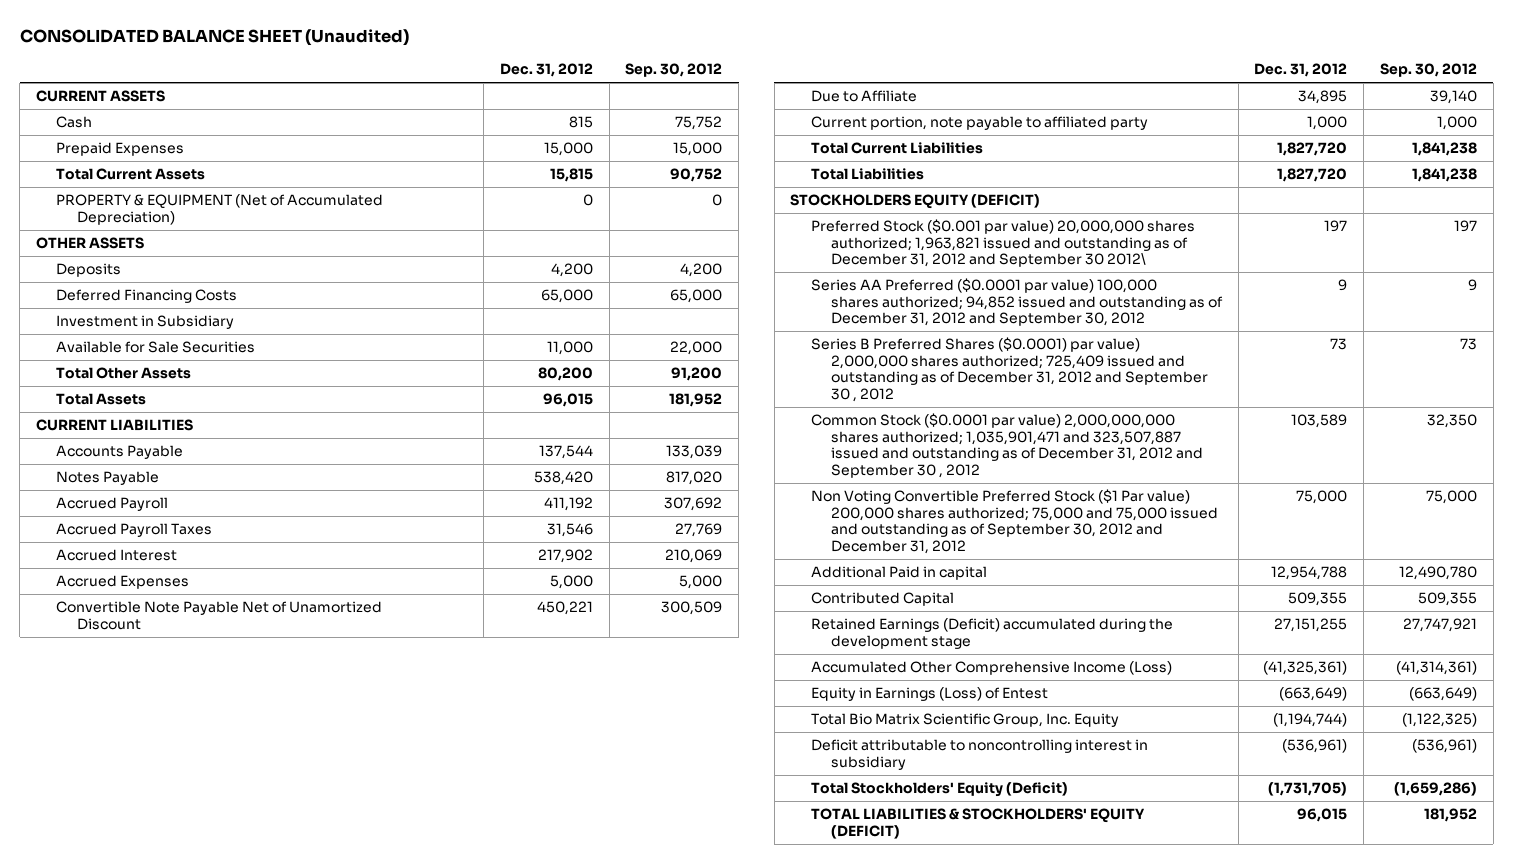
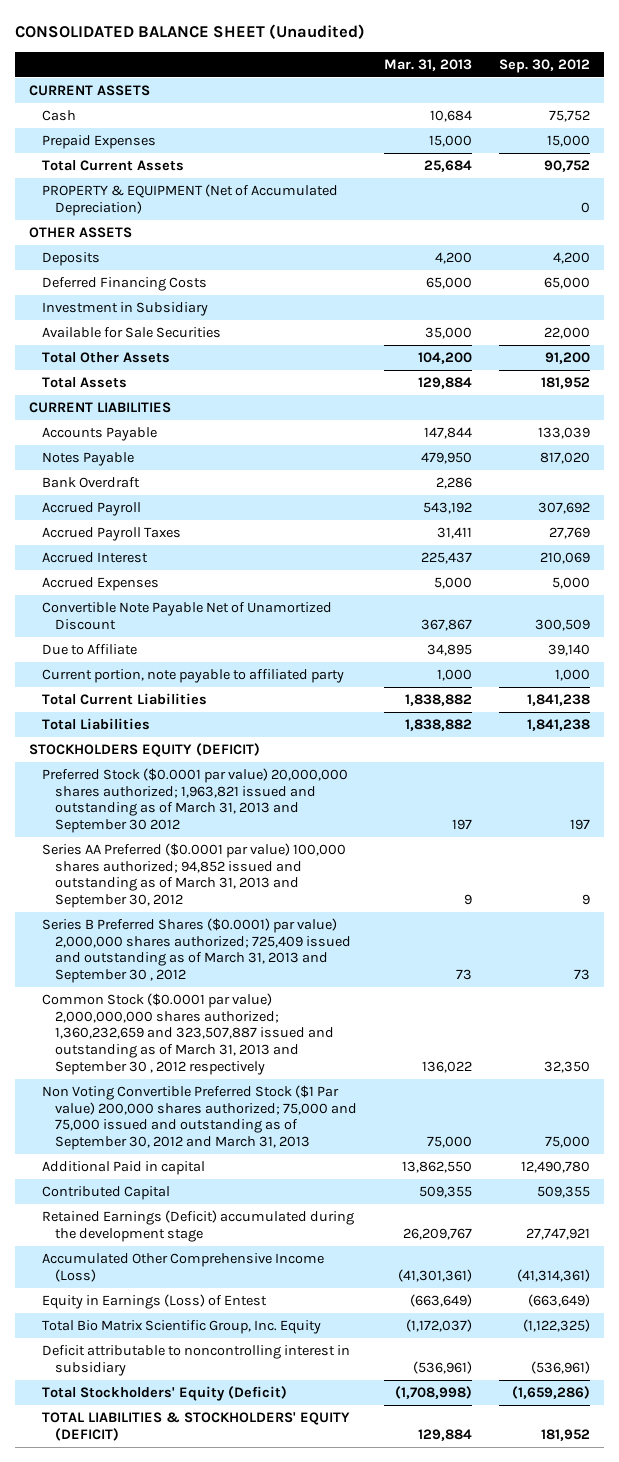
[499,63,593,78] Dec. 31, 2012 -> none
none -> [384,58,473,71] Mar. 31, 2013
none -> [42,477,141,489] Bank Overdraft
[810,219,1195,268] Preferred Stock ($0.001 par value) 20,000,000 shares authorized; 1,963,821 issued and outstanding as of December 31, 2012 and September 30 2012\ -> [42,768,349,834] Preferred Stock ($0.0001 par value) 20,000,000 shares authorized; 1,963,821 issued and outstanding as of March 31, 2013 and September 30 2012
[810,278,1224,327] Series AA Preferred ($0.0001 par value) 100,000 shares authorized; 94,852 issued and outstanding as of December 31, 2012 and September 30, 2012 -> [42,843,347,909] Series AA Preferred ($0.0001 par value) 100,000 shares authorized; 94,852 issued and outstanding as of March 31, 2013 and September 30, 2012
[810,337,1209,402] Series B Preferred Shares ($0.0001) par value) 2,000,000 shares authorized; 725,409 issued and outstanding as of December 31, 2012 and September 30 , 2012 -> [42,918,352,984] Series B Preferred Shares ($0.0001) par value) 2,000,000 shares authorized; 725,409 issued and outstanding as of March 31, 2013 and September 30 , 2012
[810,413,1204,478] Common Stock ($0.0001 par value) 2,000,000,000 shares authorized; 1,035,901,471 and 323,507,887 issued and outstanding as of December 31, 2012 and September 30 , 2012 -> [42,993,335,1075] Common Stock ($0.0001 par value) 2,000,000,000 shares authorized; 1,360,232,659 and 323,507,887 issued and outstanding as of March 31, 2013 and September 30 , 2012 respectively
[810,489,1219,554] Non Voting Convertible Preferred Stock ($1 Par value) 200,000 shares authorized; 75,000 and 75,000 issued and outstanding as of September 30, 2012 and December 31, 2012 -> [42,1085,358,1151] Non Voting Convertible Preferred Stock ($1 Par value) 200,000 shares authorized; 75,000 and 75,000 issued and outstanding as of September 30, 2012 and March 31, 2013

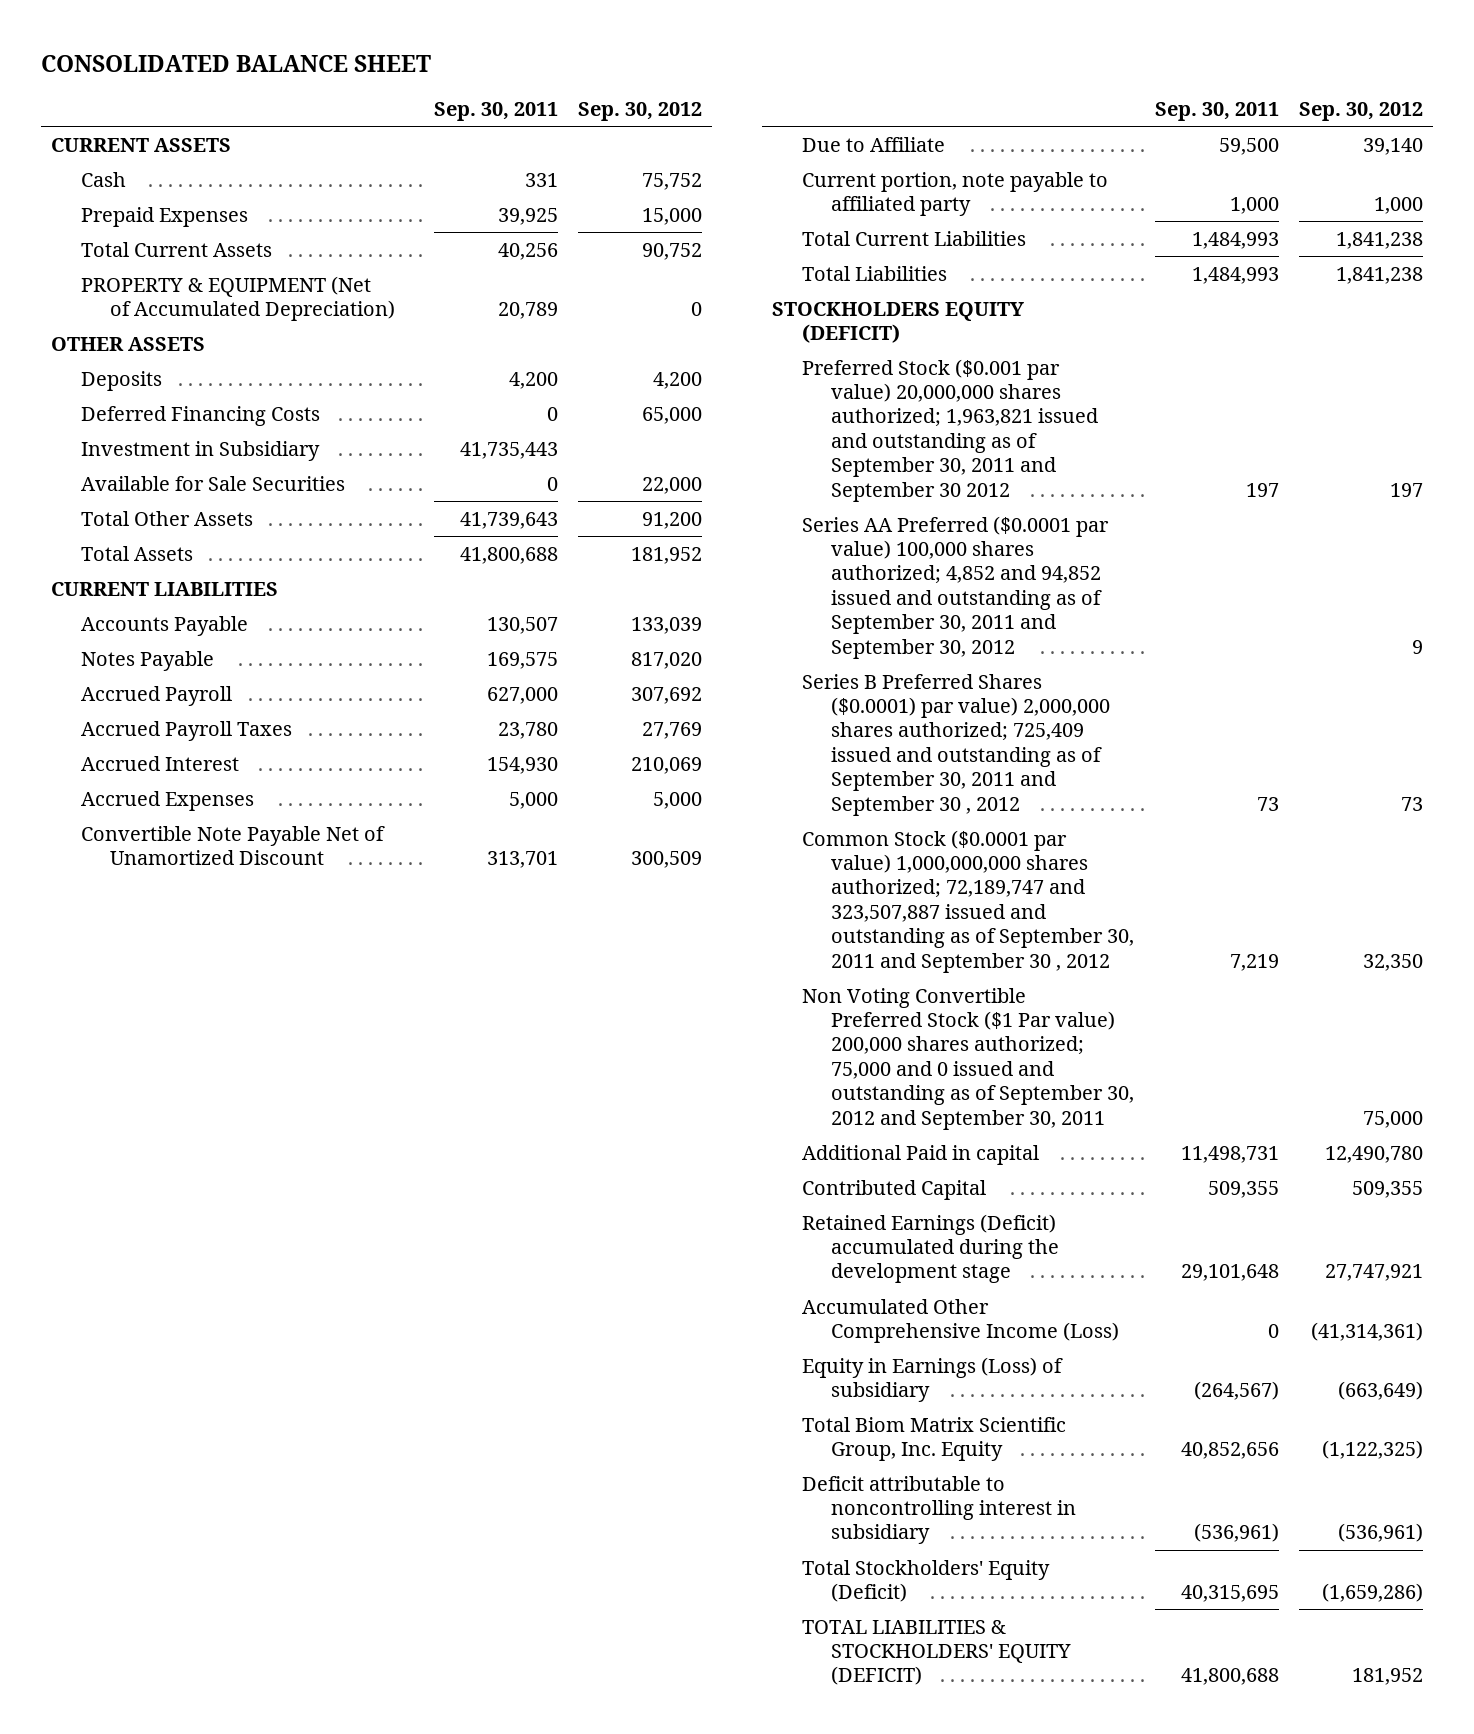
[15,24,366,40] CONSOLIDATED BALANCE SHEET (Unaudited) -> [40,54,431,72] CONSOLIDATED BALANCE SHEET
[384,58,473,71] Mar. 31, 2013 -> none
none -> [433,102,558,122] Sep. 30, 2011
[42,477,141,489] Bank Overdraft -> none
[42,768,349,834] Preferred Stock ($0.0001 par value) 20,000,000 shares authorized; 1,963,821 issued and outstanding as of March 31, 2013 and September 30 2012 -> [801,358,1099,502] Preferred Stock ($0.001 par value) 20,000,000 shares authorized; 1,963,821 issued and outstanding as of September 30, 2011 and September 30 2012
[42,843,347,909] Series AA Preferred ($0.0001 par value) 100,000 shares authorized; 94,852 issued and outstanding as of March 31, 2013 and September 30, 2012 -> [801,515,1109,659] Series AA Preferred ($0.0001 par value) 100,000 shares authorized; 4,852 and 94,852 issued and outstanding as of September 30, 2011 and September 30, 2012
[42,918,352,984] Series B Preferred Shares ($0.0001) par value) 2,000,000 shares authorized; 725,409 issued and outstanding as of March 31, 2013 and September 30 , 2012 -> [801,673,1111,816] Series B Preferred Shares ($0.0001) par value) 2,000,000 shares authorized; 725,409 issued and outstanding as of September 30, 2011 and September 30 , 2012
[42,993,335,1075] Common Stock ($0.0001 par value) 2,000,000,000 shares authorized; 1,360,232,659 and 323,507,887 issued and outstanding as of March 31, 2013 and September 30 , 2012 respectively -> [801,829,1135,973] Common Stock ($0.0001 par value) 1,000,000,000 shares authorized; 72,189,747 and 323,507,887 issued and outstanding as of September 30, 2011 and September 30 , 2012
[42,1085,358,1151] Non Voting Convertible Preferred Stock ($1 Par value) 200,000 shares authorized; 75,000 and 75,000 issued and outstanding as of September 30, 2012 and March 31, 2013 -> [801,987,1135,1130] Non Voting Convertible Preferred Stock ($1 Par value) 200,000 shares authorized; 75,000 and 0 issued and outstanding as of September 30, 2012 and September 30, 2011
[42,1294,268,1310] Equity in Earnings (Loss) of Entest -> [801,1356,1063,1402] Equity in Earnings (Loss) of subsidiary
[42,1320,322,1335] Total Bio Matrix Scientific Group, Inc. Equity -> [801,1416,1066,1461] Total Biom Matrix Scientific Group, Inc. Equity

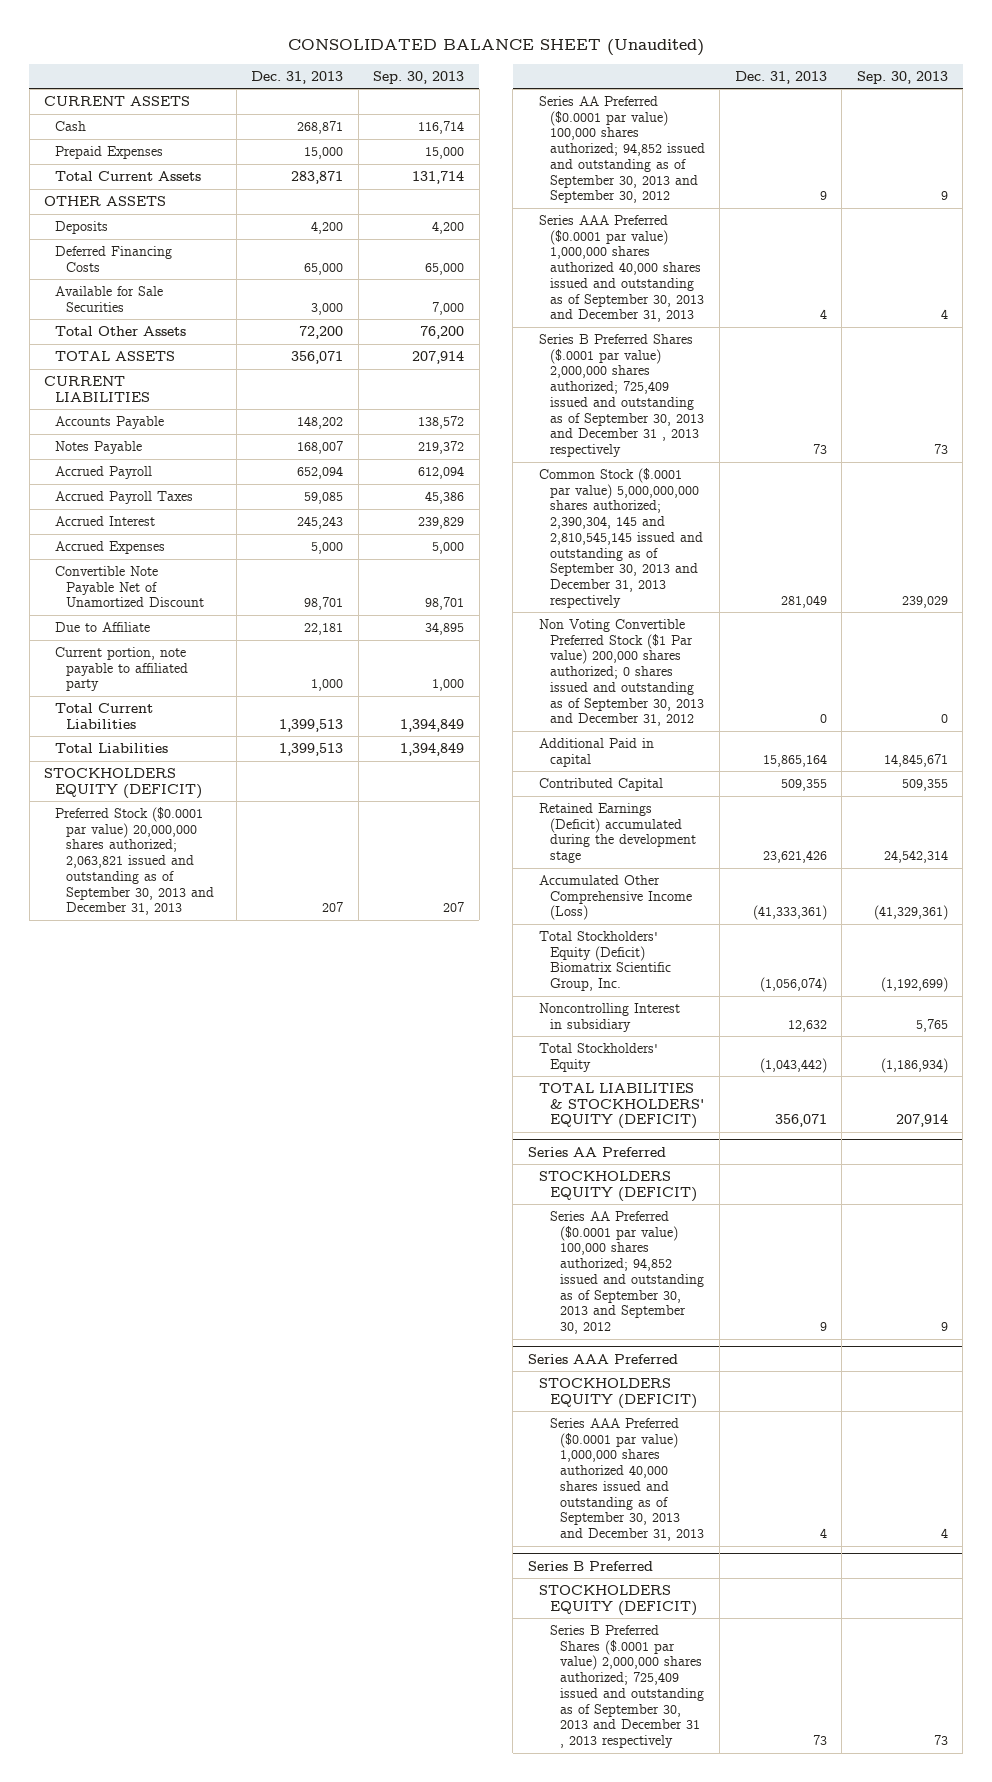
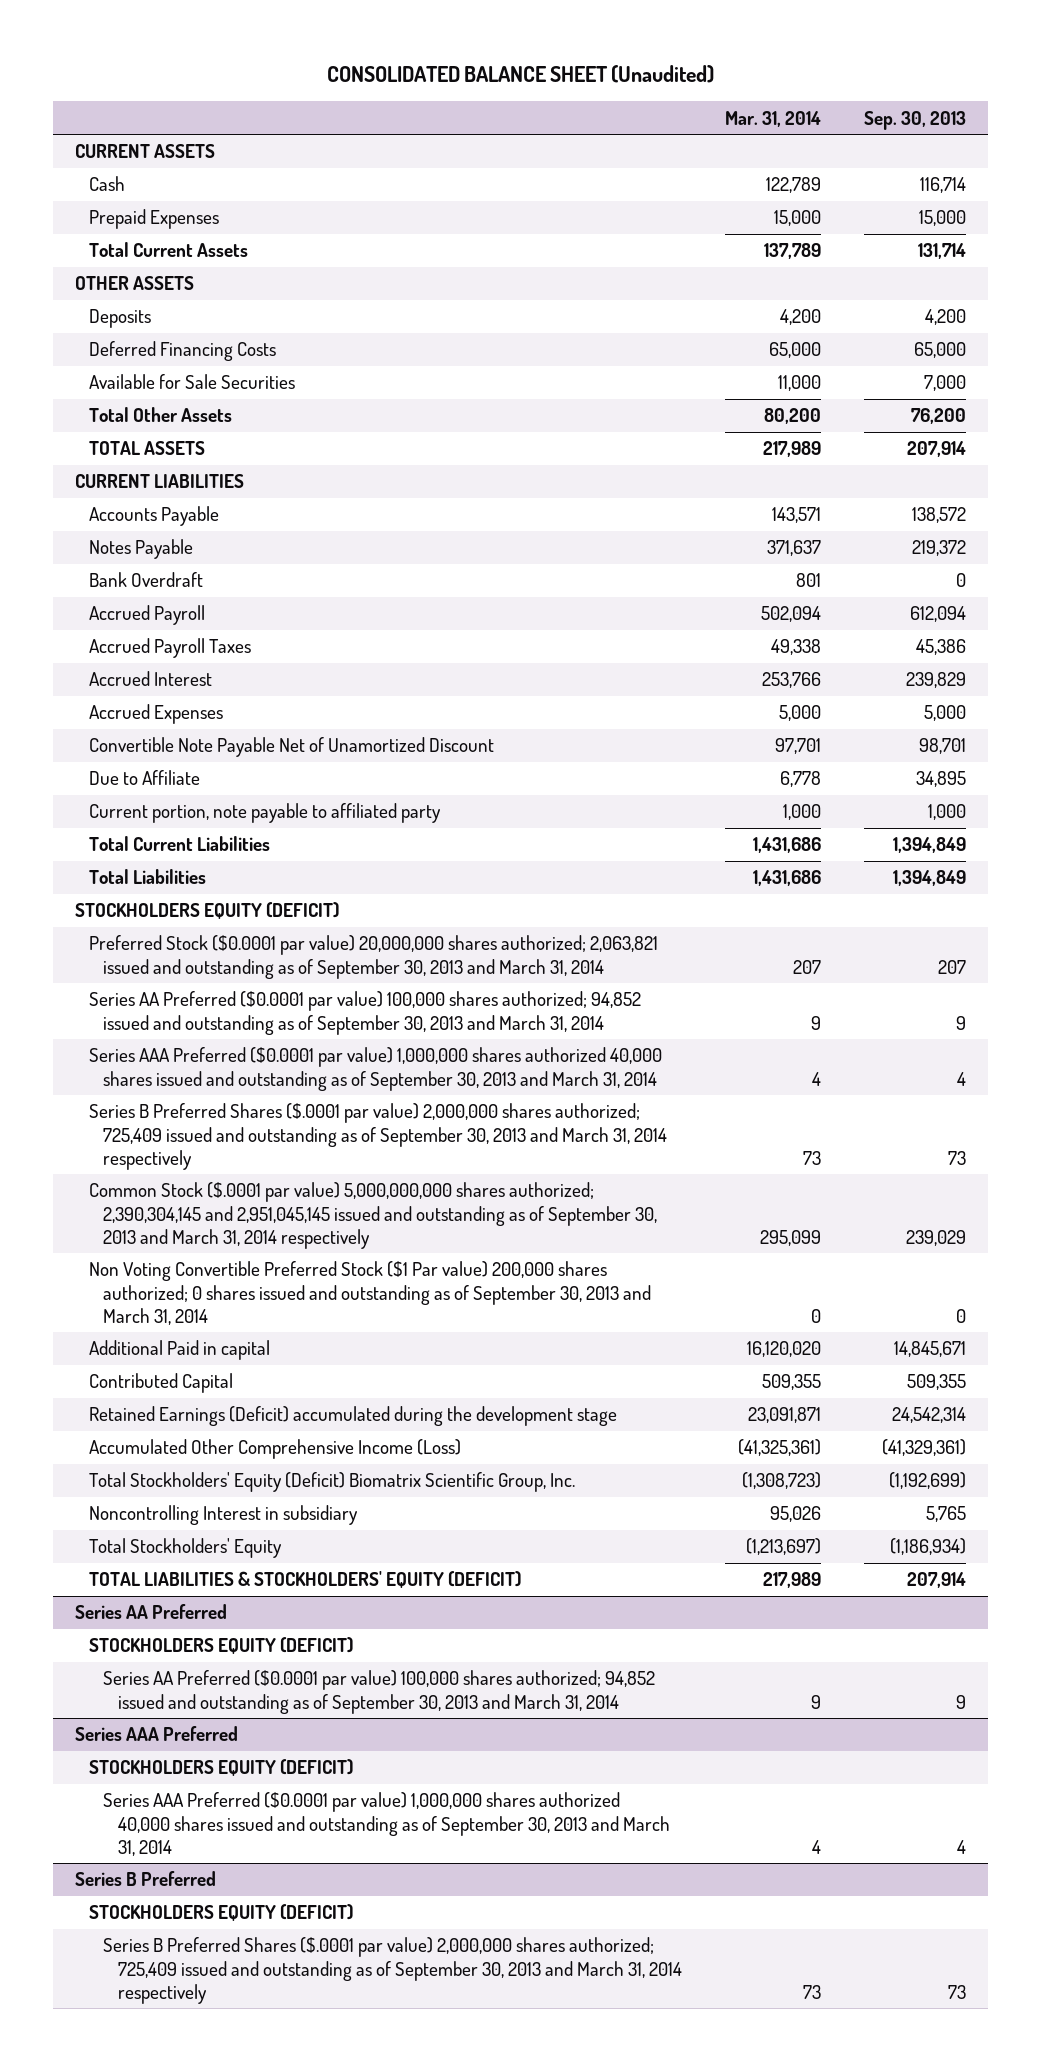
[251,70,344,84] Dec. 31, 2013 -> none
none -> [724,110,821,127] Mar. 31, 2014
none -> [88,572,203,588] Bank Overdraft
[55,806,215,916] Preferred Stock ($0.0001 par value) 20,000,000 shares authorized; 2,063,821 issued and outstanding as of September 30, 2013 and December 31, 2013 -> [88,935,658,979] Preferred Stock ($0.0001 par value) 20,000,000 shares authorized; 2,063,821 issued and outstanding as of September 30, 2013 and March 31, 2014
[538,95,705,204] Series AA Preferred ($0.0001 par value) 100,000 shares authorized; 94,852 issued and outstanding as of September 30, 2013 and September 30, 2012 -> [88,991,641,1035] Series AA Preferred ($0.0001 par value) 100,000 shares authorized; 94,852 issued and outstanding as of September 30, 2013 and March 31, 2014
[538,214,704,323] Series AAA Preferred ($0.0001 par value) 1,000,000 shares authorized 40,000 shares issued and outstanding as of September 30, 2013 and December 31, 2013 -> [88,1047,662,1091] Series AAA Preferred ($0.0001 par value) 1,000,000 shares authorized 40,000 shares issued and outstanding as of September 30, 2013 and March 31, 2014
[538,333,704,457] Series B Preferred Shares ($.0001 par value) 2,000,000 shares authorized; 725,409 issued and outstanding as of September 30, 2013 and December 31 , 2013 respectively -> [88,1103,668,1170] Series B Preferred Shares ($.0001 par value) 2,000,000 shares authorized; 725,409 issued and outstanding as of September 30, 2013 and March 31, 2014 respectively
[538,467,703,608] Common Stock ($.0001 par value) 5,000,000,000 shares authorized; 2,390,304, 145 and 2,810,545,145 issued and outstanding as of September 30, 2013 and December 31, 2013 respectively -> [88,1182,658,1249] Common Stock ($.0001 par value) 5,000,000,000 shares authorized; 2,390,304,145 and 2,951,045,145 issued and outstanding as of September 30, 2013 and March 31, 2014 respectively
[538,618,704,727] Non Voting Convertible Preferred Stock ($1 Par value) 200,000 shares authorized; 0 shares issued and outstanding as of September 30, 2013 and December 31, 2012 -> [88,1261,652,1325] Non Voting Convertible Preferred Stock ($1 Par value) 200,000 shares authorized; 0 shares issued and outstanding as of September 30, 2013 and March 31, 2014
[549,1210,705,1334] Series AA Preferred ($0.0001 par value) 100,000 shares authorized; 94,852 issued and outstanding as of September 30, 2013 and September 30, 2012 -> [103,1670,656,1714] Series AA Preferred ($0.0001 par value) 100,000 shares authorized; 94,852 issued and outstanding as of September 30, 2013 and March 31, 2014
[549,1417,705,1541] Series AAA Preferred ($0.0001 par value) 1,000,000 shares authorized 40,000 shares issued and outstanding as of September 30, 2013 and December 31, 2013 -> [103,1792,670,1856] Series AAA Preferred ($0.0001 par value) 1,000,000 shares authorized 40,000 shares issued and outstanding as of September 30, 2013 and March 31, 2014
[549,1624,705,1748] Series B Preferred Shares ($.0001 par value) 2,000,000 shares authorized; 725,409 issued and outstanding as of September 30, 2013 and December 31 , 2013 respectively -> [103,1937,682,2004] Series B Preferred Shares ($.0001 par value) 2,000,000 shares authorized; 725,409 issued and outstanding as of September 30, 2013 and March 31, 2014 respectively

